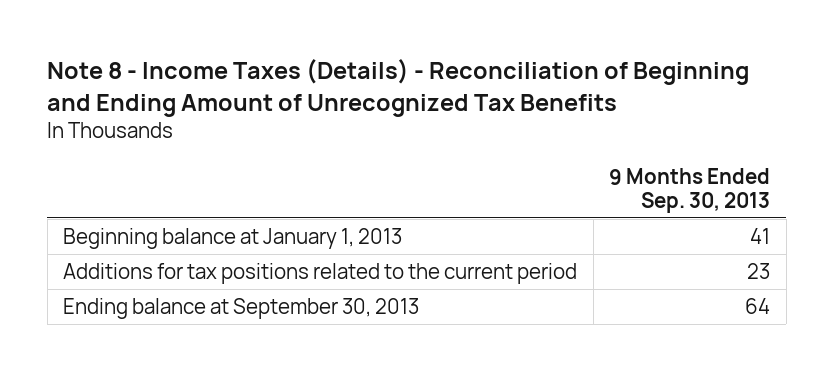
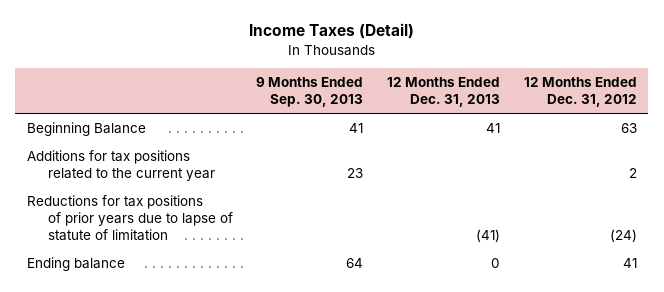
[47,58,750,117] Note 8 - Income Taxes (Details) - Reconciliation of Beginning and Ending Amount of Unrecognized Tax Benefits -> [248,23,414,40] Income Taxes (Detail)
none -> [386,77,500,108] 12 Months Ended Dec. 31, 2013
none -> [523,77,637,108] 12 Months Ended Dec. 31, 2012
[63,228,403,250] Beginning balance at January 1, 2013 -> [26,121,146,136] Beginning Balance
[63,263,578,285] Additions for tax positions related to the current period -> [26,149,215,181] Additions for tax positions related to the current year
none -> [26,194,233,241] Reductions for tax positions of prior years due to lapse of statute of limitation
[63,298,420,320] Ending balance at September 30, 2013 -> [26,256,125,271] Ending balance

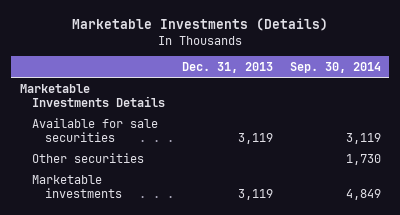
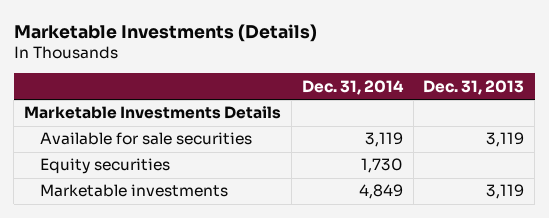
[289,61,381,73] Sep. 30, 2014 -> none
none -> [301,79,404,95] Dec. 31, 2014
[32,152,145,163] Other securities -> [39,158,170,175] Equity securities

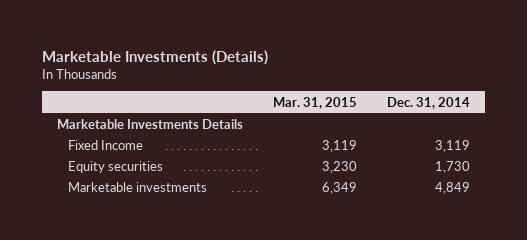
[423,79,525,95] Dec. 31, 2013 -> none
none -> [272,96,357,109] Mar. 31, 2015
[39,132,252,146] Available for sale securities -> [68,140,144,151] Fixed Income

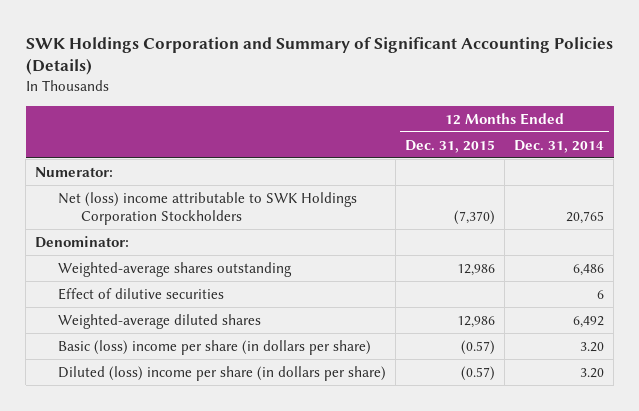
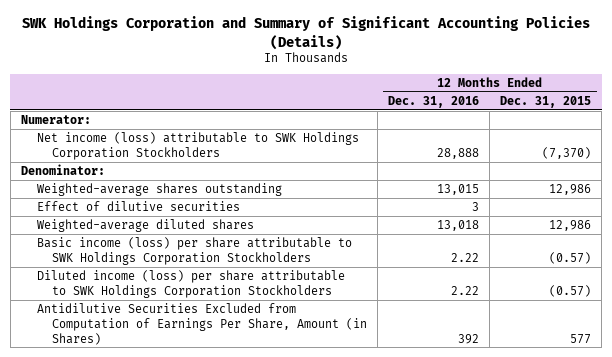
[514,139,605,153] Dec. 31, 2014 -> none
none -> [388,95,480,108] Dec. 31, 2016
[58,191,358,226] Net (loss) income attributable to SWK Holdings Corporation Stockholders -> [36,132,359,160] Net income (loss) attributable to SWK Holdings Corporation Stockholders
[58,339,372,355] Basic (loss) income per share (in dollars per share) -> [36,237,352,265] Basic income (loss) per share attributable to SWK Holdings Corporation Stockholders
[58,365,387,381] Diluted (loss) income per share (in dollars per share) -> [36,270,345,298] Diluted income (loss) per share attributable to SWK Holdings Corporation Stockholders
none -> [36,303,368,345] Antidilutive Securities Excluded from Computation of Earnings Per Share, Amount (in Shares)

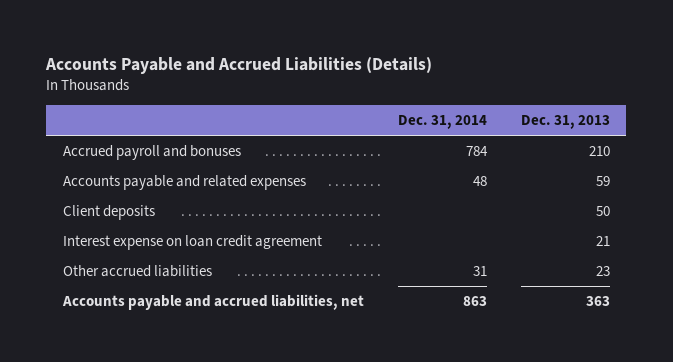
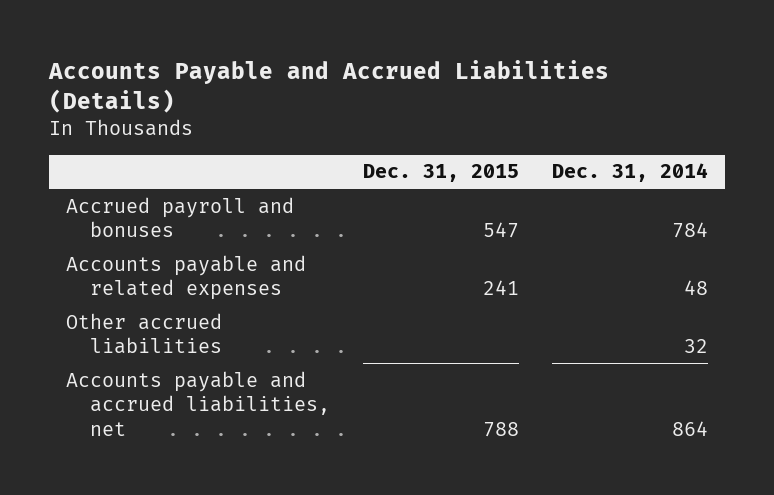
[520,115,610,130] Dec. 31, 2013 -> none
none -> [363,164,520,183] Dec. 31, 2015
[63,204,156,220] Client deposits -> none
[63,234,323,250] Interest expense on loan credit agreement -> none
[472,265,487,276] 31 -> [684,339,709,354] 32
[462,295,487,306] 863 -> [672,420,709,436] 864

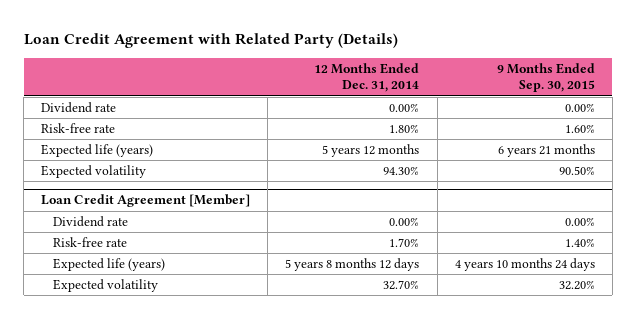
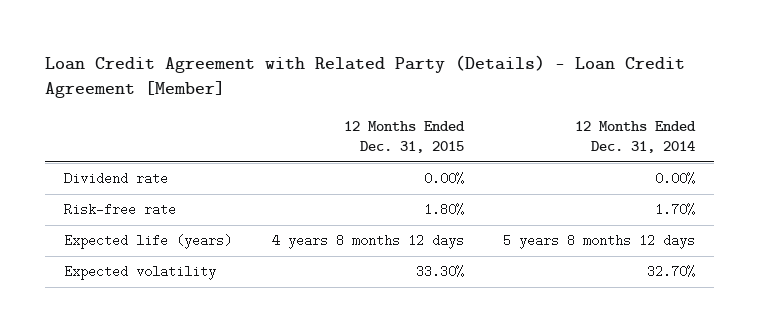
[23,33,398,49] Loan Credit Agreement with Related Party (Details) -> [44,55,685,99] Loan Credit Agreement with Related Party (Details) - Loan Credit Agreement [Member]
[496,62,595,93] 9 Months Ended Sep. 30, 2015 -> none
none -> [343,120,465,154] 12 Months Ended Dec. 31, 2015
[41,122,116,133] Risk-free rate -> none
[41,143,154,157] Expected life (years) -> none
[41,164,147,178] Expected volatility -> none
[41,194,251,208] Loan Credit Agreement [Member] -> none
[53,215,129,227] Dividend rate -> none

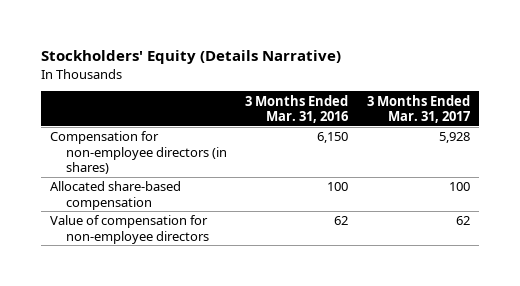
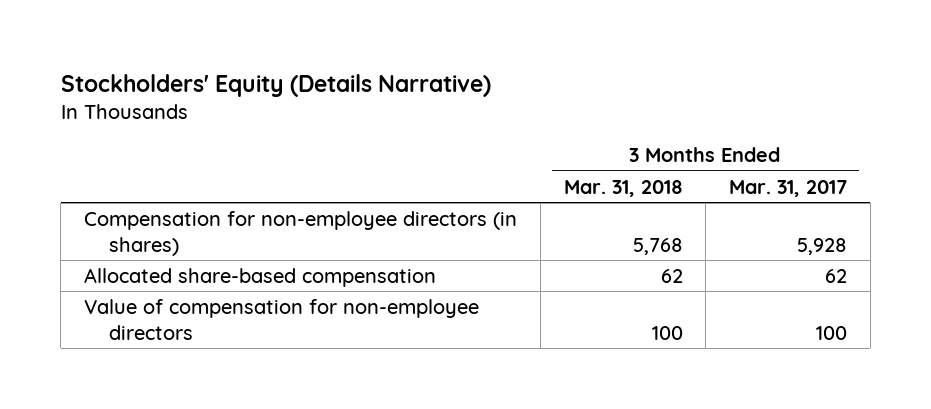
[245,94,349,123] 3 Months Ended Mar. 31, 2016 -> none
none -> [563,179,683,197] Mar. 31, 2018
[448,182,470,192] 100 -> [825,268,848,283] 62
[455,216,470,226] 62 -> [816,325,848,340] 100

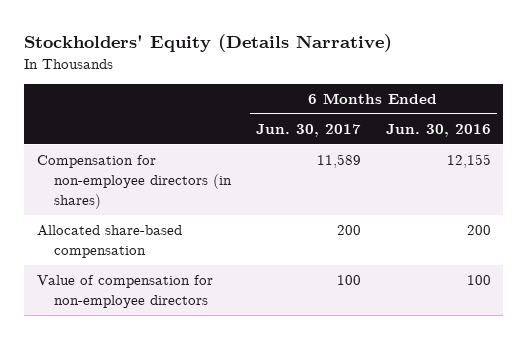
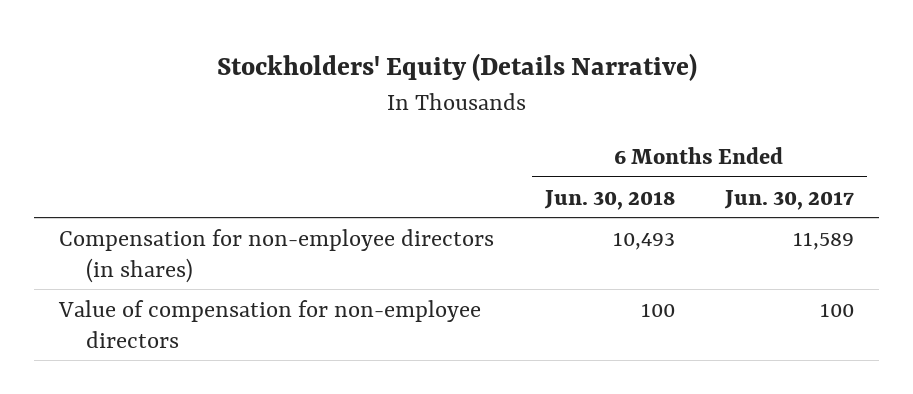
[385,124,491,138] Jun. 30, 2016 -> none
none -> [543,189,675,210] Jun. 30, 2018
[36,225,182,259] Allocated share-based compensation -> none

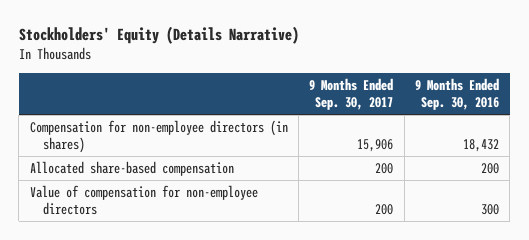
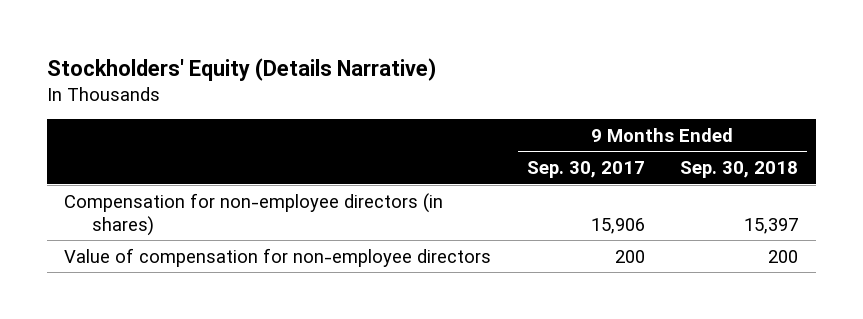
[414,77,499,111] 9 Months Ended Sep. 30, 2016 -> none
none -> [680,161,799,179] Sep. 30, 2018
[29,160,234,176] Allocated share-based compensation -> none

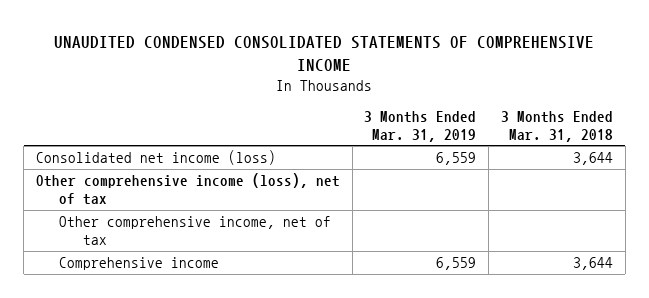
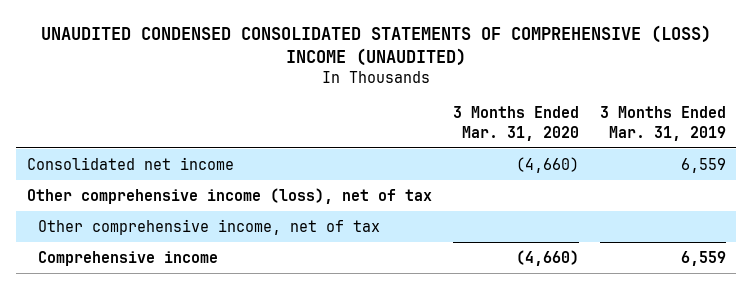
[54,35,595,71] UNAUDITED CONDENSED CONSOLIDATED STATEMENTS OF COMPREHENSIVE INCOME -> [41,24,712,66] UNAUDITED CONDENSED CONSOLIDATED STATEMENTS OF COMPREHENSIVE (LOSS) INCOME (UNAUDITED)
[501,110,614,142] 3 Months Ended Mar. 31, 2018 -> none
none -> [452,106,579,141] 3 Months Ended Mar. 31, 2020
[35,150,276,166] Consolidated net income (loss) -> [26,156,234,170] Consolidated net income

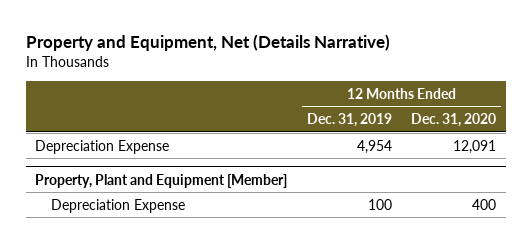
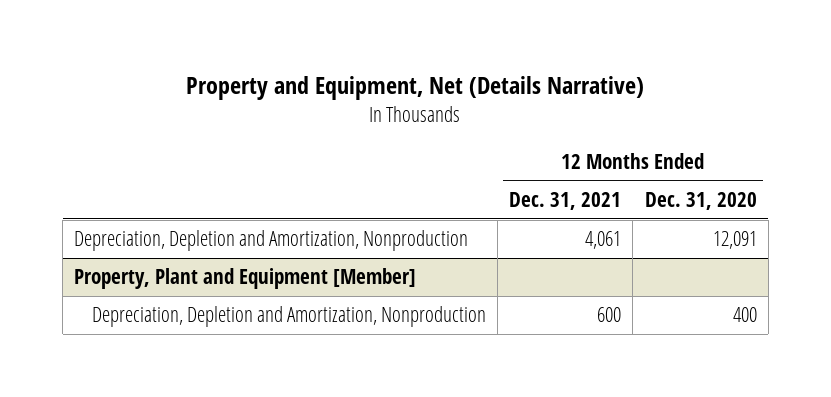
[306,113,392,128] Dec. 31, 2019 -> none
none -> [509,192,622,211] Dec. 31, 2021
[35,139,170,154] Depreciation Expense -> [74,230,469,252] Depreciation, Depletion and Amortization, Nonproduction
[51,198,186,213] Depreciation Expense -> [91,306,486,328] Depreciation, Depletion and Amortization, Nonproduction

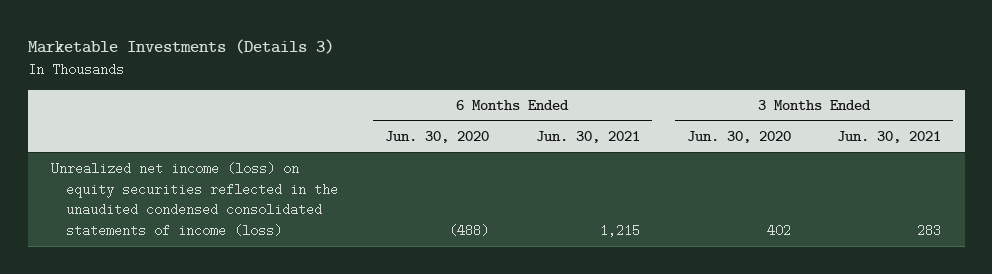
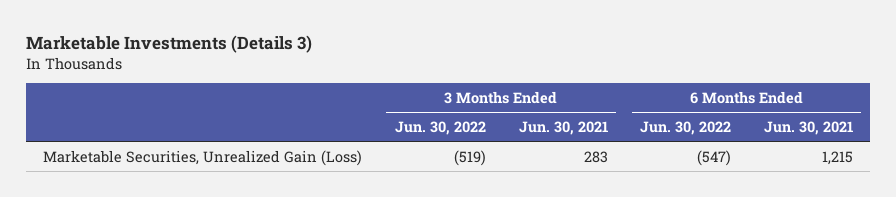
[385,131,490,144] Jun. 30, 2020 -> none
[686,131,791,144] Jun. 30, 2020 -> none
none -> [394,121,486,136] Jun. 30, 2022
none -> [640,121,732,136] Jun. 30, 2022
[51,162,339,237] Unrealized net income (loss) on equity securities reflected in the unaudited condensed consolidated statements of income (loss) -> [42,149,362,166] Marketable Securities, Unrealized Gain (Loss)

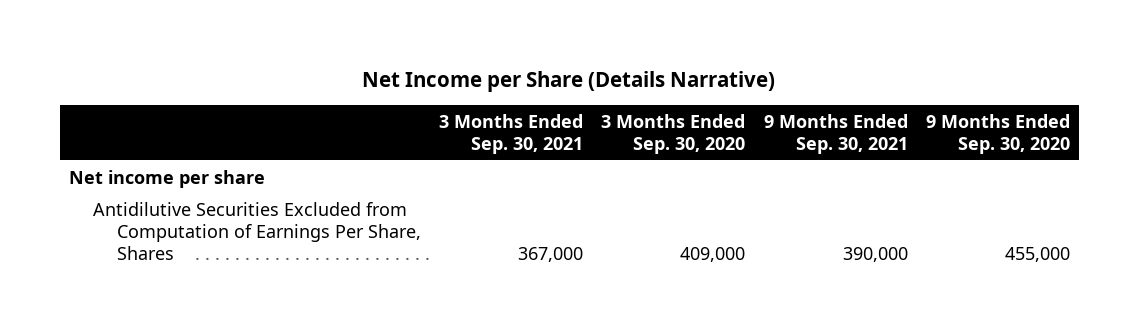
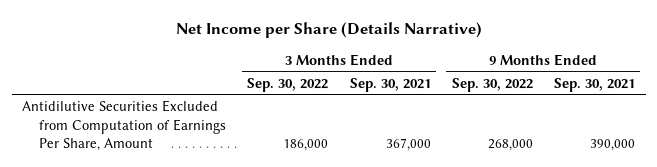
[601,113,746,154] 3 Months Ended Sep. 30, 2020 -> none
[926,113,1071,154] 9 Months Ended Sep. 30, 2020 -> none
none -> [247,77,329,92] Sep. 30, 2022
none -> [451,77,533,92] Sep. 30, 2022
[68,169,265,188] Net income per share -> none
[92,201,421,260] Antidilutive Securities Excluded from Computation of Earnings Per Share, Shares -> [22,100,227,151] Antidilutive Securities Excluded from Computation of Earnings Per Share, Amount

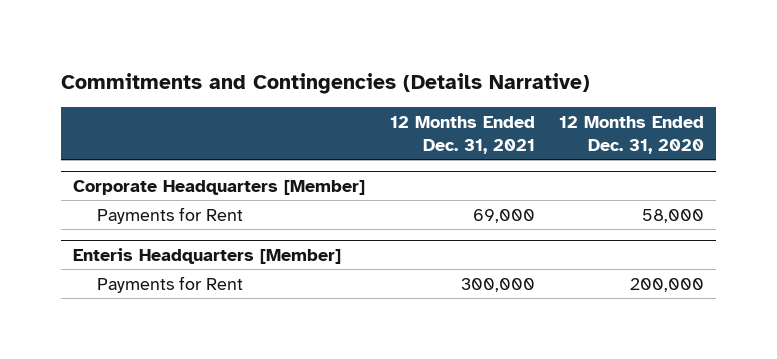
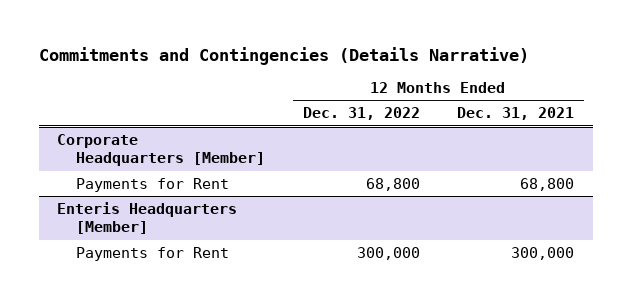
[558,116,704,154] 12 Months Ended Dec. 31, 2020 -> none
none -> [302,107,420,121] Dec. 31, 2022
[472,208,535,223] 69,000 -> [520,177,575,191] 68,800

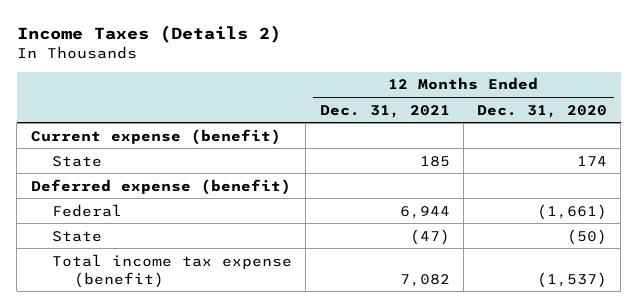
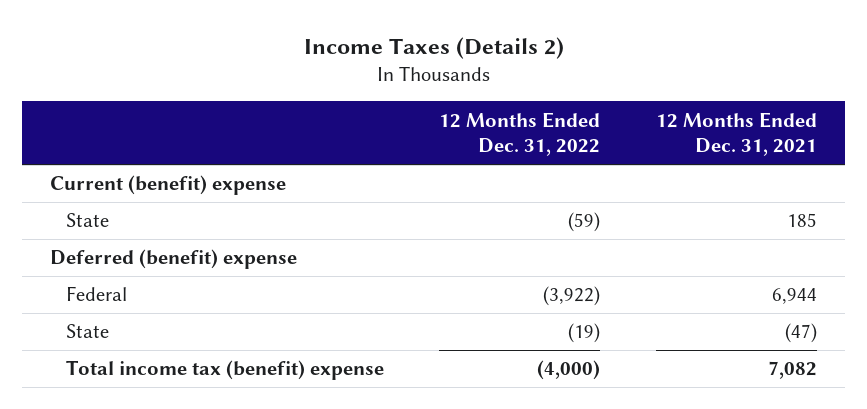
[476,104,607,118] Dec. 31, 2020 -> none
none -> [439,111,601,157] 12 Months Ended Dec. 31, 2022
[30,128,281,145] Current expense (benefit) -> [49,175,286,196] Current (benefit) expense
[30,178,291,195] Deferred expense (benefit) -> [49,249,297,270] Deferred (benefit) expense
[52,253,293,288] Total income tax expense (benefit) -> [65,360,384,381] Total income tax (benefit) expense

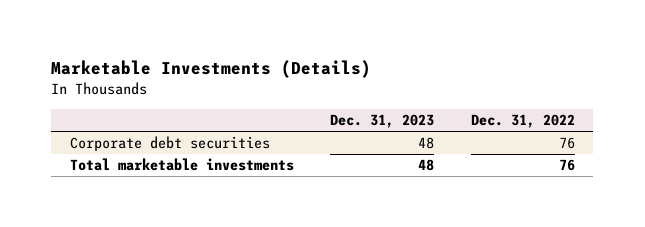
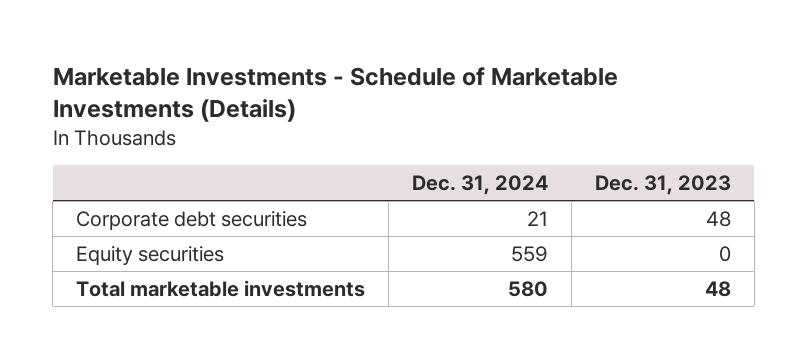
[51,60,372,79] Marketable Investments (Details) -> [52,66,618,122] Marketable Investments - Schedule of Marketable Investments (Details)
[470,114,575,129] Dec. 31, 2022 -> none
none -> [411,175,548,196] Dec. 31, 2024
none -> [76,245,225,266] Equity securities

